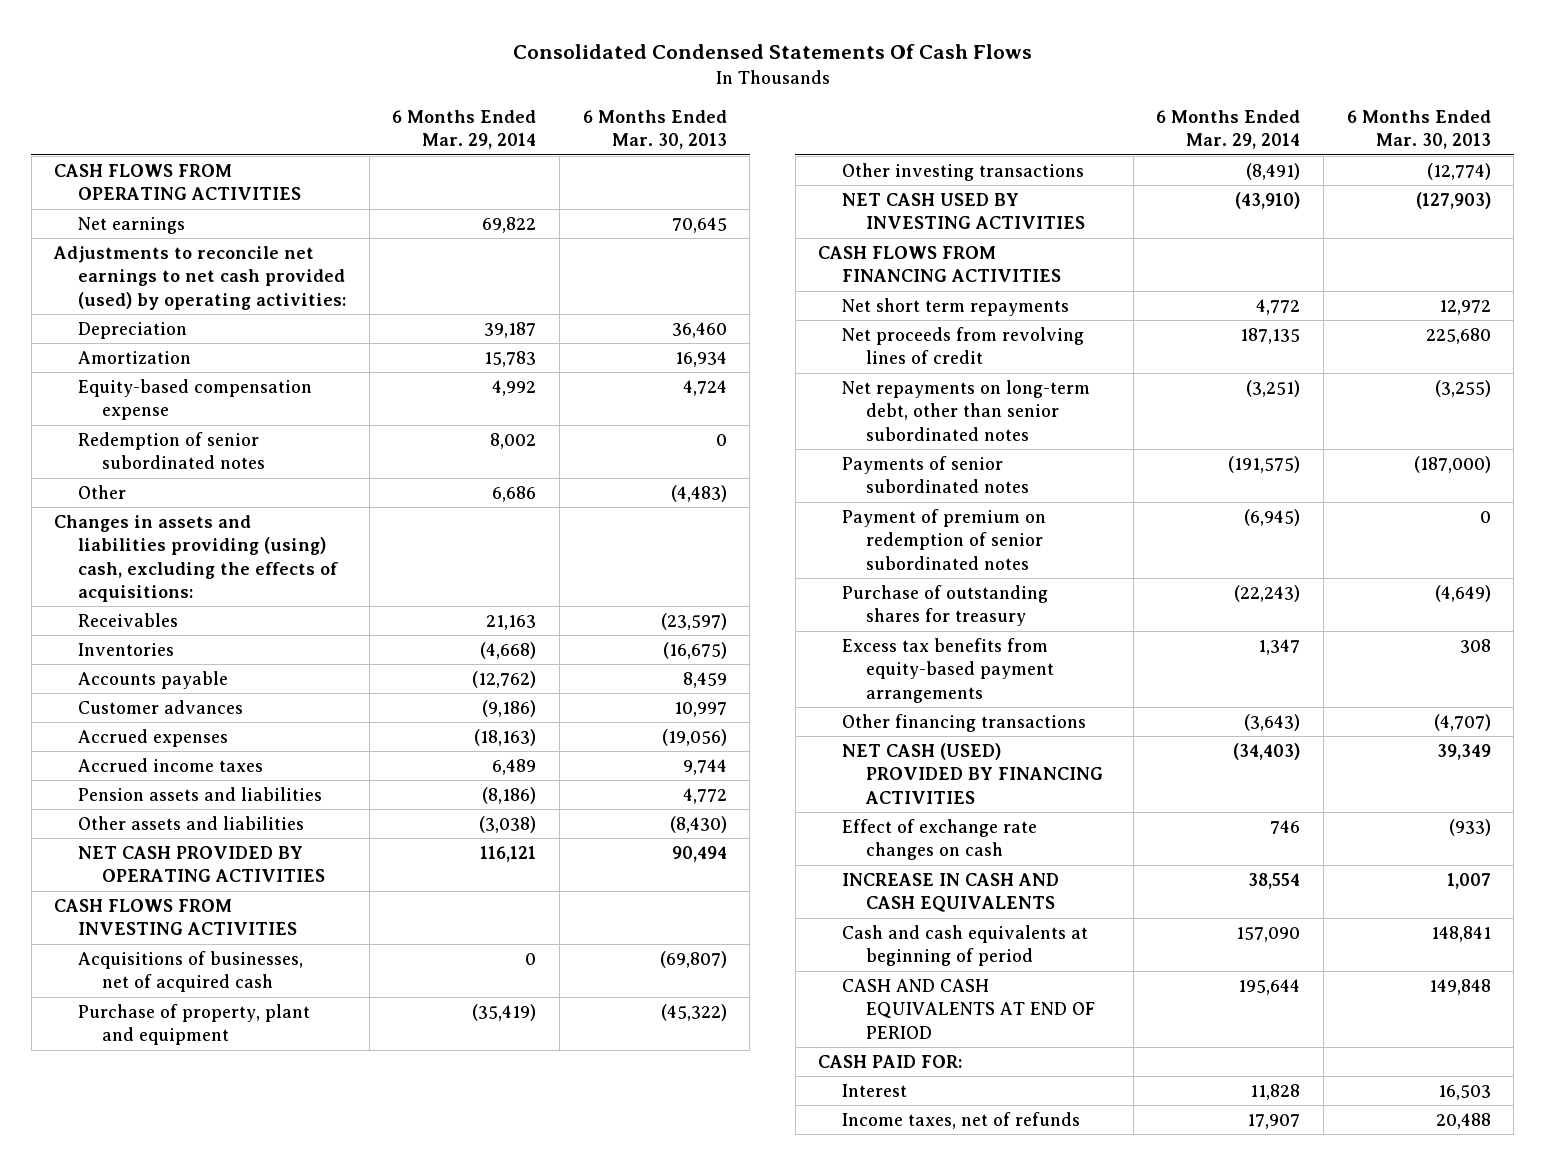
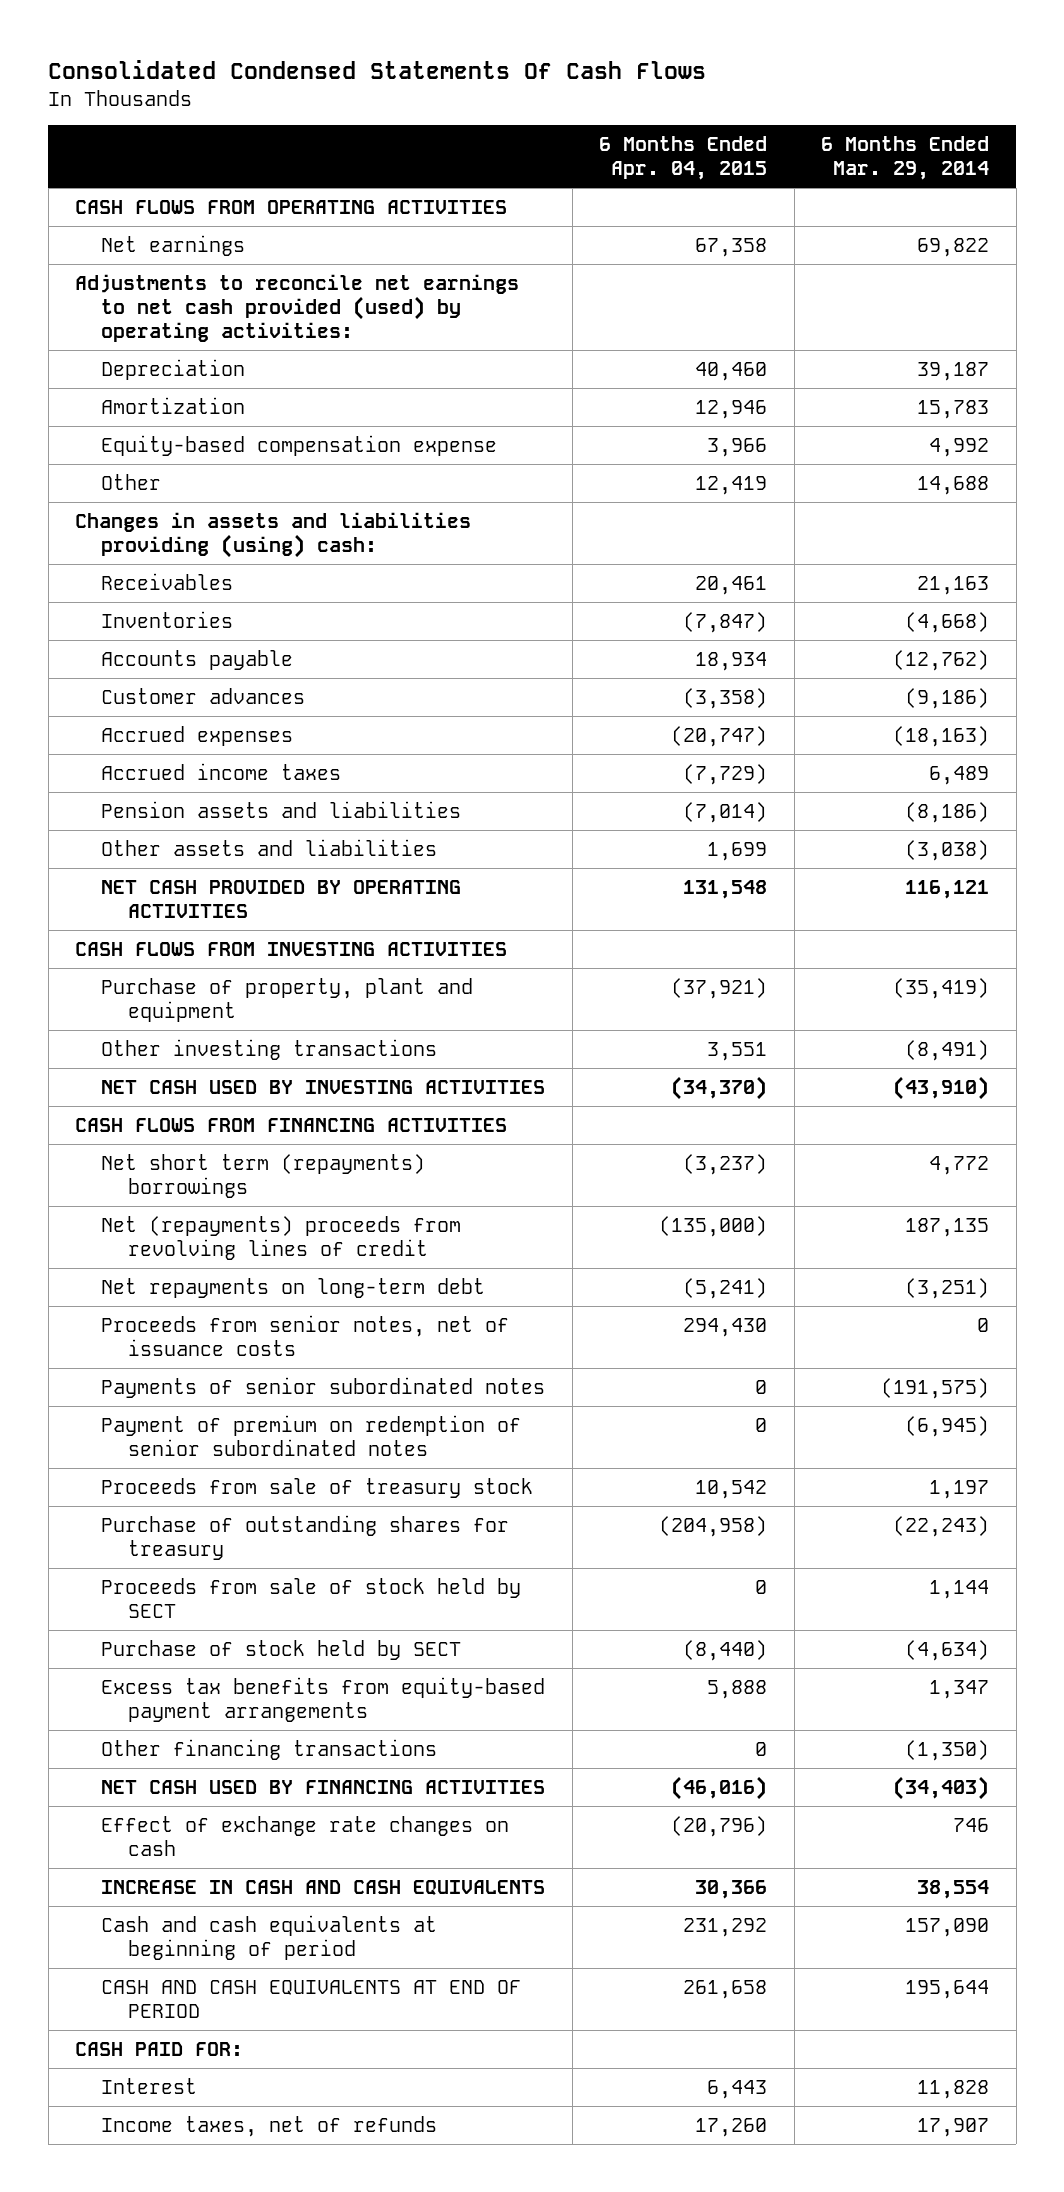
[582,110,727,150] 6 Months Ended Mar. 30, 2013 -> none
none -> [599,136,768,181] 6 Months Ended Apr. 04, 2015
[78,431,265,470] Redemption of senior subordinated notes -> none
[492,485,537,502] 6,686 -> [917,475,990,495] 14,688
[54,514,339,602] Changes in assets and liabilities providing (using) cash, excluding the effects of acquisitions: -> [75,511,472,558] Changes in assets and liabilities providing (using) cash:
[78,950,304,993] Acquisitions of businesses, net of acquired cash -> none
[841,297,1069,316] Net short term repayments -> [101,1153,426,1198] Net short term (repayments) borrowings
[841,326,1084,365] Net proceeds from revolving lines of credit -> [101,1215,462,1260] Net (repayments) proceeds from revolving lines of credit
[841,379,1090,441] Net repayments on long-term debt, other than senior subordinated notes -> [101,1277,486,1298] Net repayments on long-term debt
none -> [101,1314,510,1356] Proceeds from senior notes, net of issuance costs
none -> [101,1477,534,1498] Proceeds from sale of treasury stock
none -> [101,1577,522,1618] Proceeds from sale of stock held by SECT
none -> [101,1639,462,1660] Purchase of stock held by SECT
[1244,713,1301,731] (3,643) -> [905,1739,990,1761] (1,350)
[841,742,1103,804] NET CASH (USED) PROVIDED BY FINANCING ACTIVITIES -> [101,1779,546,1794] NET CASH USED BY FINANCING ACTIVITIES

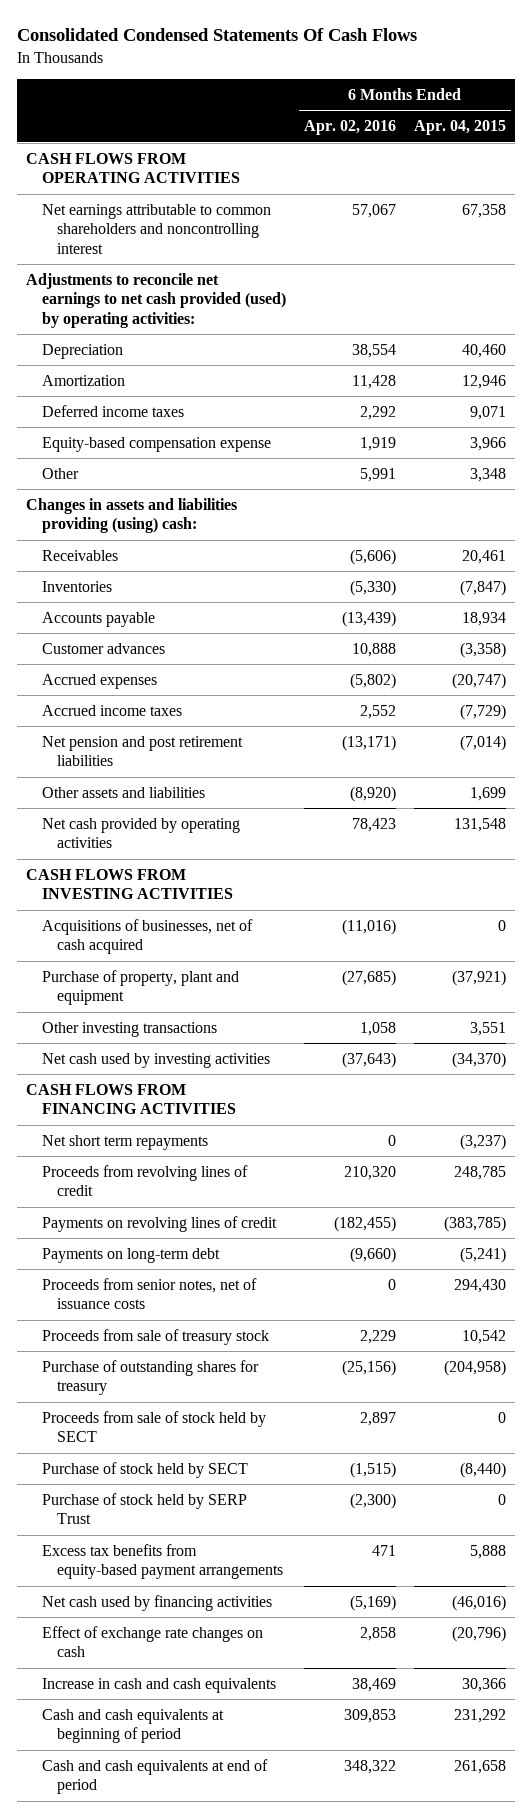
[821,136,990,181] 6 Months Ended Mar. 29, 2014 -> none
none -> [303,120,396,136] Apr. 02, 2016
[101,234,246,256] Net earnings -> [41,203,271,254] Net earnings attributable to common shareholders and noncontrolling interest
none -> [41,404,184,417] Deferred income taxes
[695,475,768,495] 12,419 -> [470,467,507,482] 3,348
[101,800,462,818] Pension assets and liabilities -> [41,735,243,767] Net pension and post retirement liabilities
[101,879,462,918] NET CASH PROVIDED BY OPERATING ACTIVITIES -> [41,817,240,849] Net cash provided by operating activities
none -> [41,918,253,955] Acquisitions of businesses, net of cash acquired
[101,1079,546,1094] NET CASH USED BY INVESTING ACTIVITIES -> [41,1052,270,1068] Net cash used by investing activities
[101,1153,426,1198] Net short term (repayments) borrowings -> [41,1134,208,1150] Net short term repayments
[101,1215,462,1260] Net (repayments) proceeds from revolving lines of credit -> [41,1164,248,1197] Proceeds from revolving lines of credit
[659,1215,768,1237] (135,000) -> [454,1165,507,1180] 248,785
none -> [41,1215,277,1232] Payments on revolving lines of credit
[101,1277,486,1298] Net repayments on long-term debt -> [41,1247,220,1263] Payments on long-term debt
[101,1376,546,1398] Payments of senior subordinated notes -> none
[101,1414,522,1456] Payment of premium on redemption of senior subordinated notes -> none
none -> [41,1492,247,1525] Purchase of stock held by SERP Trust
[101,1738,438,1760] Other financing transactions -> none
[101,1779,546,1794] NET CASH USED BY FINANCING ACTIVITIES -> [41,1594,272,1611] Net cash used by financing activities
[101,1879,546,1895] INCREASE IN CASH AND CASH EQUIVALENTS -> [41,1677,276,1693] Increase in cash and cash equivalents
[75,2041,244,2056] CASH PAID FOR: -> none
[101,2077,198,2094] Interest -> none
[101,2115,438,2137] Income taxes, net of refunds -> none
[101,1979,522,2018] CASH AND CASH EQUIVALENTS AT END OF PERIOD -> [41,1758,268,1795] Cash and cash equivalents at end of period

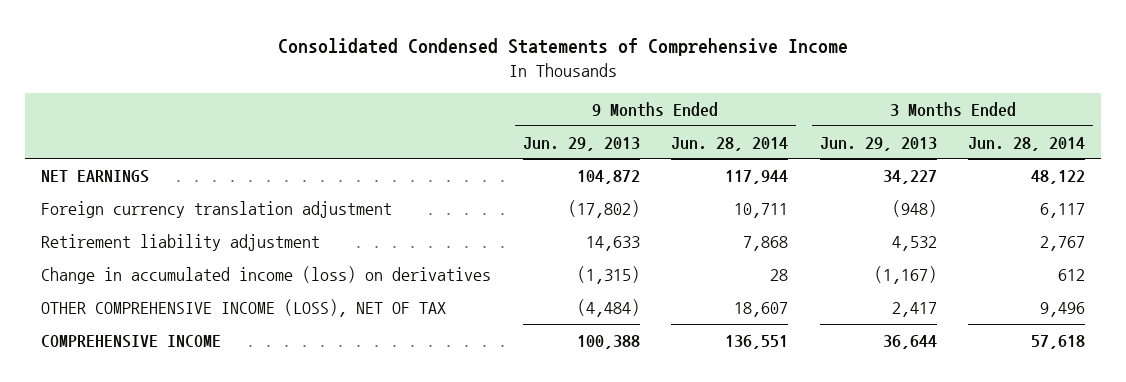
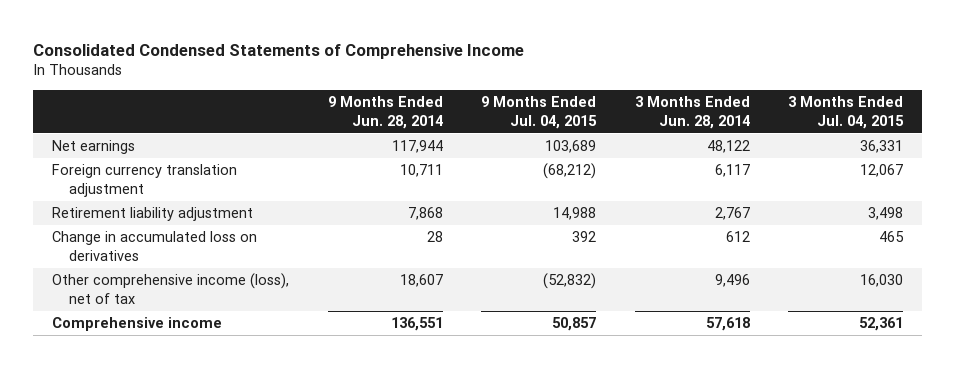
[522,136,640,151] Jun. 29, 2013 -> none
[819,136,937,151] Jun. 29, 2013 -> none
none -> [481,96,598,129] 9 Months Ended Jul. 04, 2015
none -> [788,96,905,129] 3 Months Ended Jul. 04, 2015
[40,169,149,183] NET EARNINGS -> [52,140,136,155] Net earnings
[40,265,491,284] Change in accumulated income (loss) on derivatives -> [52,231,258,261] Change in accumulated loss on derivatives
[40,298,446,317] OTHER COMPREHENSIVE INCOME (LOSS), NET OF TAX -> [52,273,290,304] Other comprehensive income (loss), net of tax
[40,334,221,348] COMPREHENSIVE INCOME -> [52,317,223,332] Comprehensive income

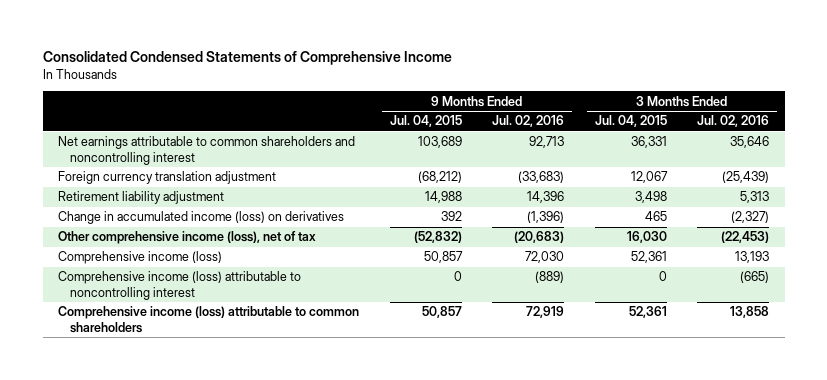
[327,96,443,129] 9 Months Ended Jun. 28, 2014 -> none
[634,96,750,129] 3 Months Ended Jun. 28, 2014 -> none
none -> [492,115,565,128] Jul. 02, 2016
none -> [697,115,770,128] Jul. 02, 2016
[52,140,136,155] Net earnings -> [58,136,356,165] Net earnings attributable to common shareholders and noncontrolling interest
[52,231,258,261] Change in accumulated loss on derivatives -> [58,211,345,225] Change in accumulated income (loss) on derivatives
none -> [58,251,223,265] Comprehensive income (loss)
none -> [58,271,302,300] Comprehensive income (loss) attributable to noncontrolling interest
[52,317,223,332] Comprehensive income -> [58,306,360,333] Comprehensive income (loss) attributable to common shareholders

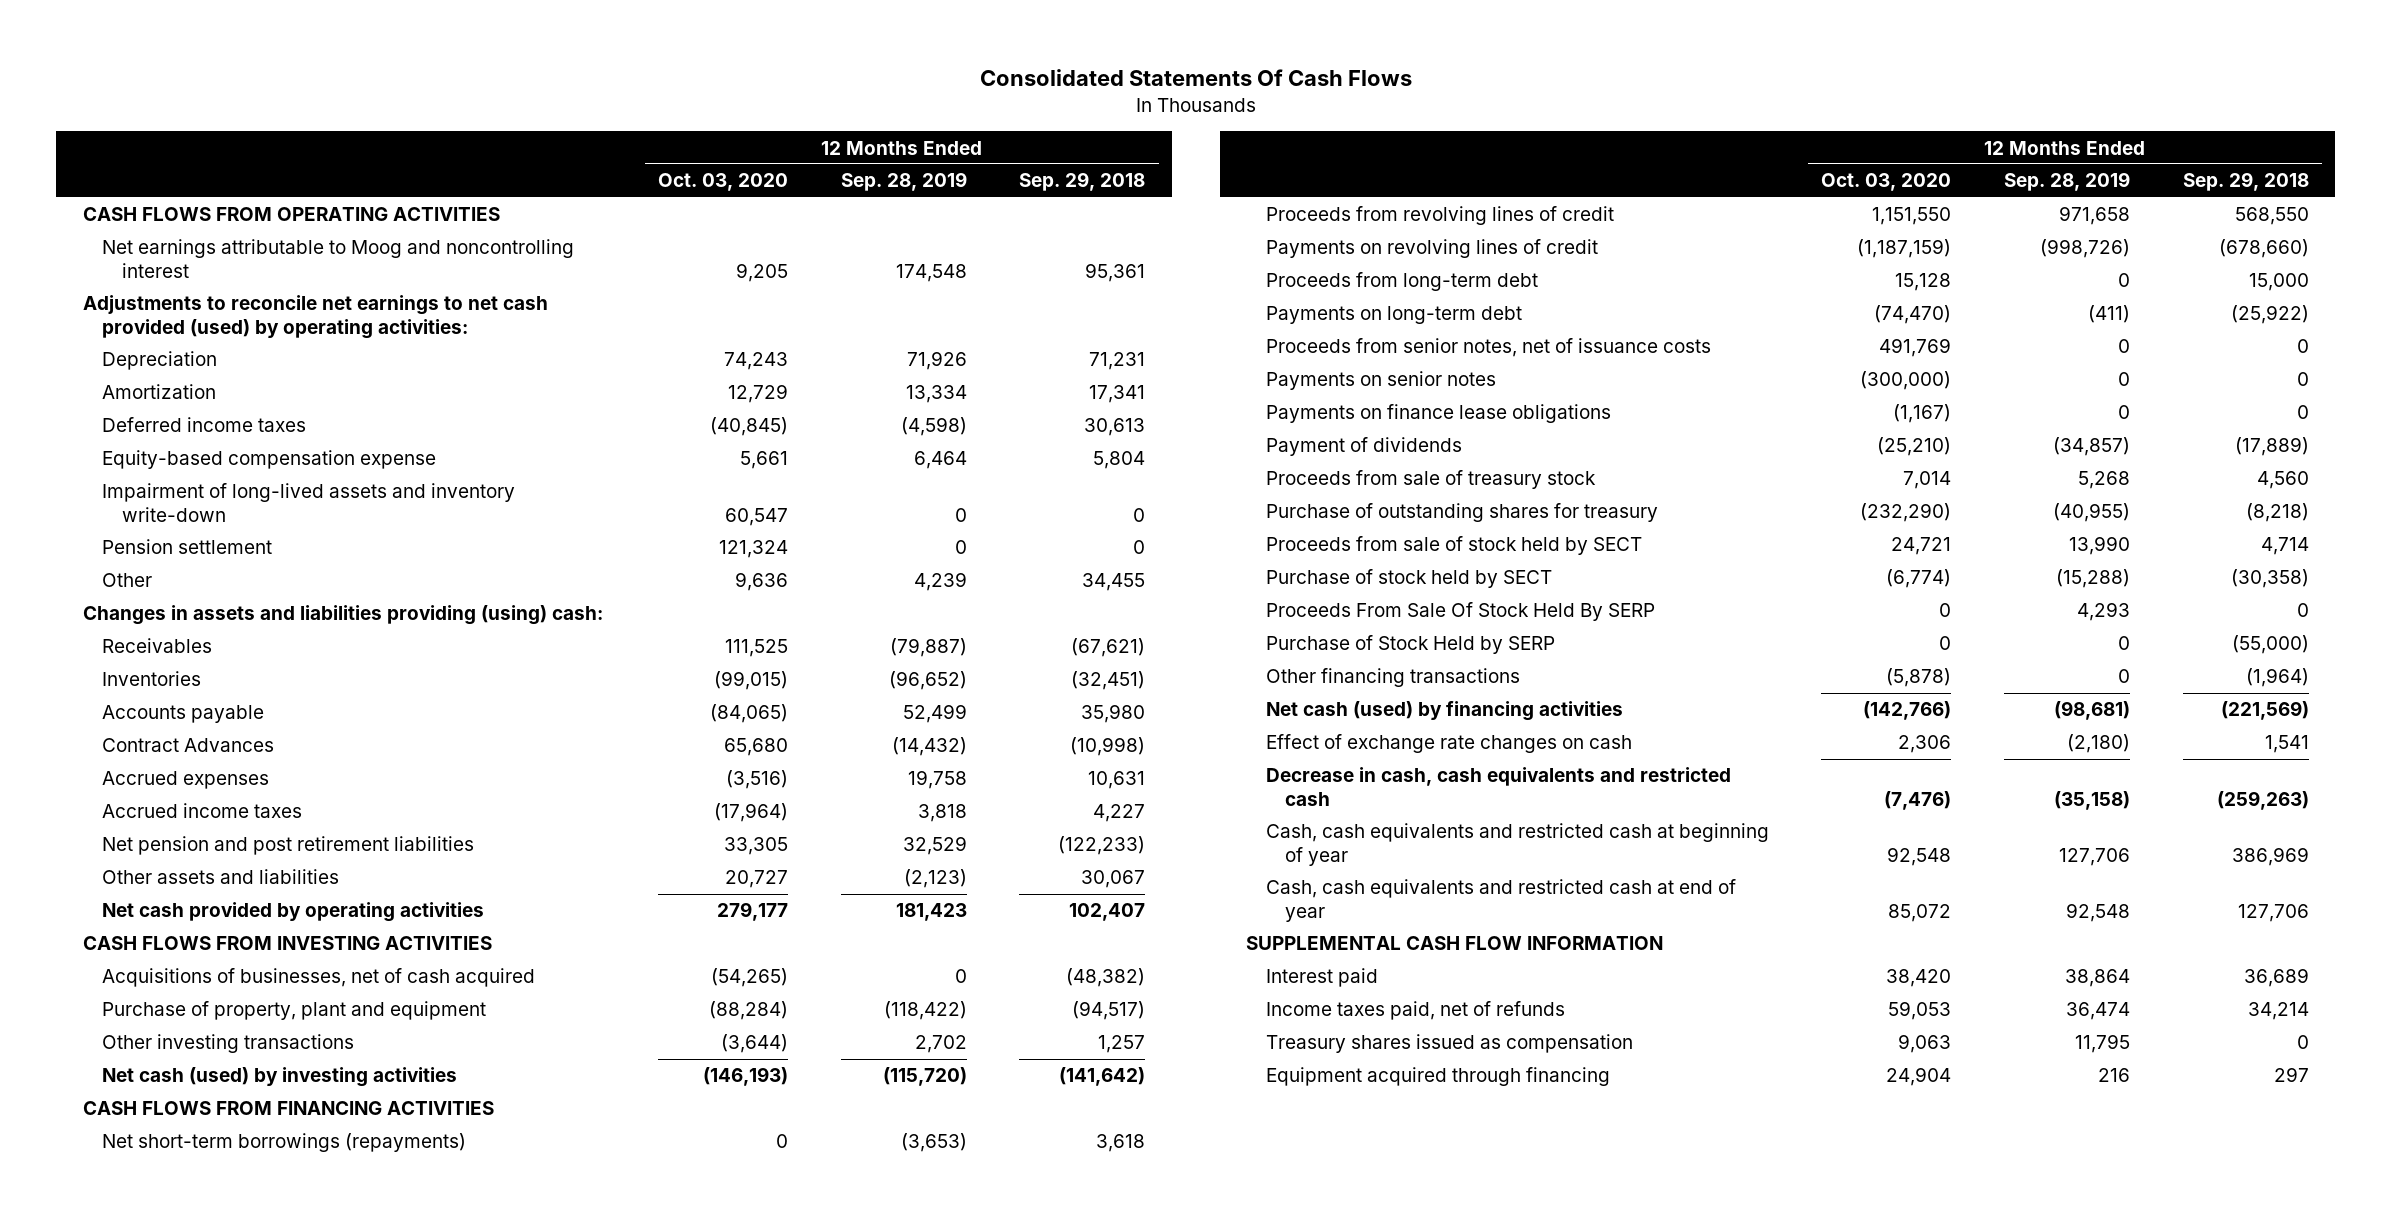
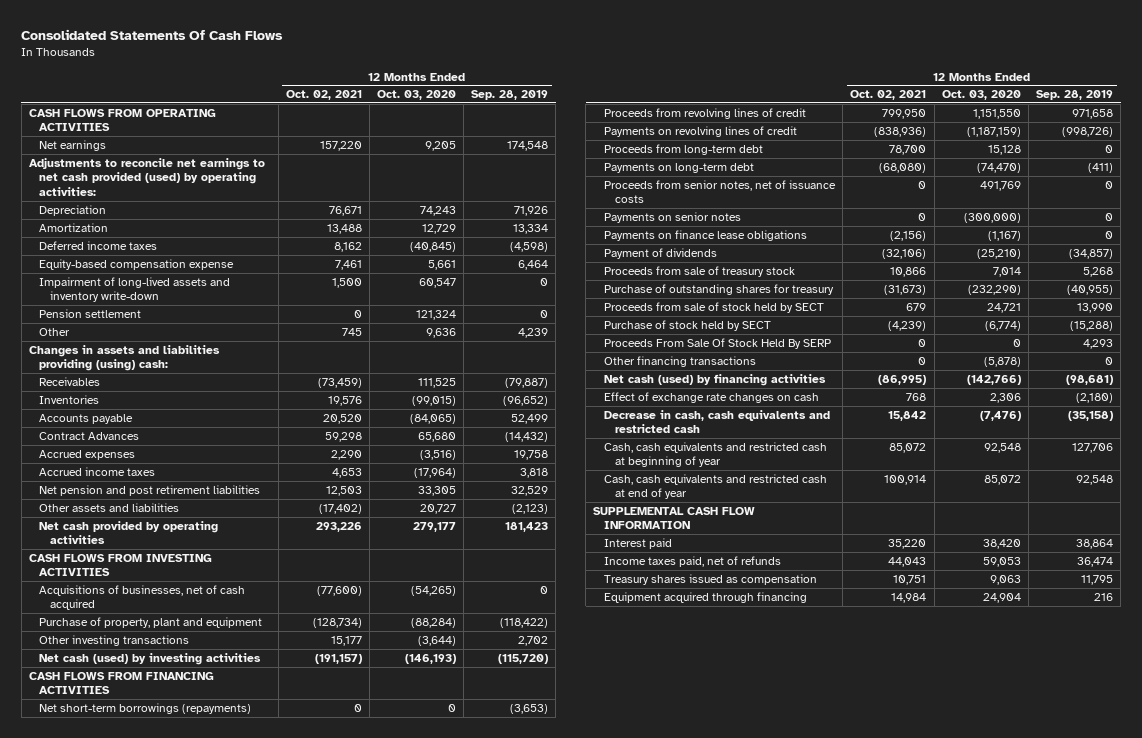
[1019,172,1146,192] Sep. 29, 2018 -> none
none -> [285,90,362,101] Oct. 02, 2021
[102,239,575,278] Net earnings attributable to Moog and noncontrolling interest -> [39,139,107,151] Net earnings
[1265,635,1555,655] Purchase of Stock Held by SERP -> none

